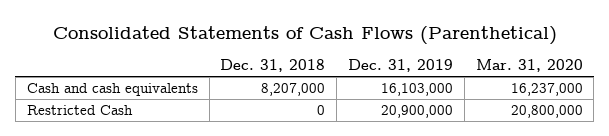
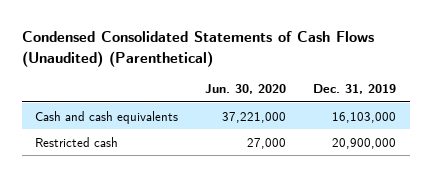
[52,25,557,45] Consolidated Statements of Cash Flows (Parenthetical) -> [21,31,374,67] Condensed Consolidated Statements of Cash Flows (Unaudited) (Parenthetical)
[220,59,326,73] Dec. 31, 2018 -> none
[475,59,583,73] Mar. 31, 2020 -> none
none -> [205,84,287,95] Jun. 30, 2020
[26,105,133,116] Restricted Cash -> [35,136,119,147] Restricted cash

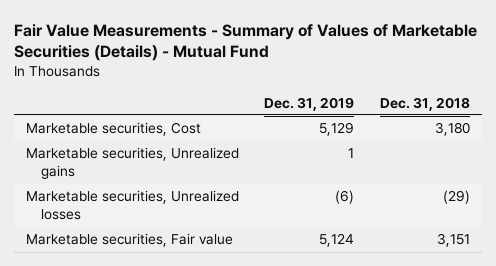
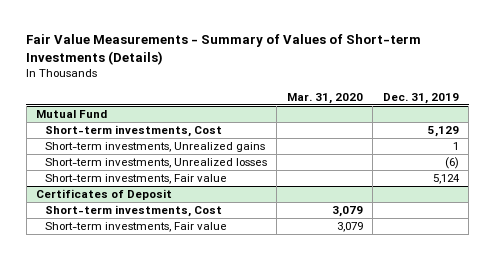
[13,23,477,62] Fair Value Measurements - Summary of Values of Marketable Securities (Details) - Mutual Fund -> [26,34,422,65] Fair Value Measurements - Summary of Values of Short-term Investments (Details)
[379,96,470,111] Dec. 31, 2018 -> none
none -> [286,93,363,105] Mar. 31, 2020
none -> [36,110,108,119] Mutual Fund
[26,122,202,137] Marketable securities, Cost -> [44,125,222,138] Short-term investments, Cost
[26,147,240,180] Marketable securities, Unrealized gains -> [44,142,265,153] Short-term investments, Unrealized gains
[26,190,240,221] Marketable securities, Unrealized losses -> [44,158,267,169] Short-term investments, Unrealized losses
[26,233,234,248] Marketable securities, Fair value -> [44,174,227,185] Short-term investments, Fair value
none -> [36,189,173,201] Certificates of Deposit
none -> [44,205,222,218] Short-term investments, Cost
none -> [44,222,227,233] Short-term investments, Fair value

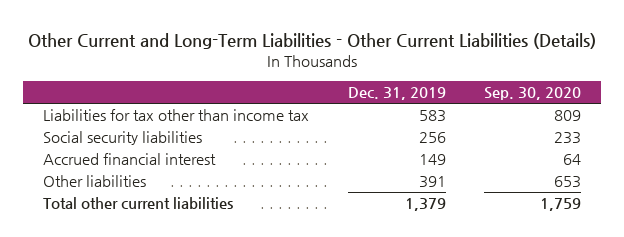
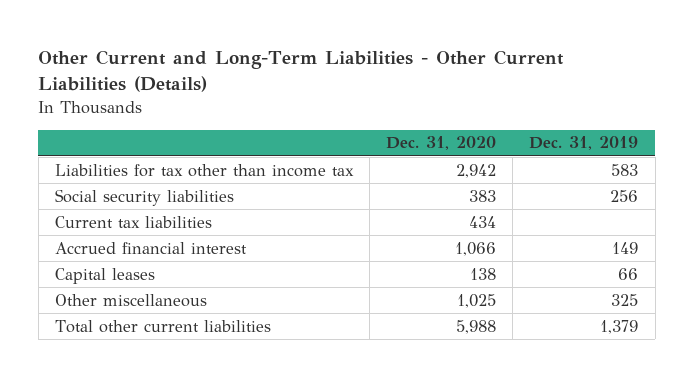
[484,87,582,101] Sep. 30, 2020 -> none
none -> [386,136,497,151] Dec. 31, 2020
none -> [55,215,213,228] Current tax liabilities
[42,175,146,188] Other liabilities -> none
none -> [55,267,156,284] Capital leases
none -> [55,293,208,307] Other miscellaneous

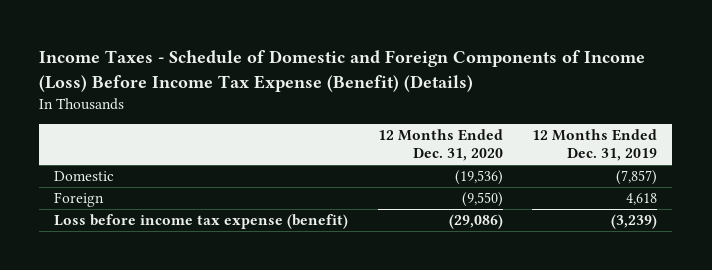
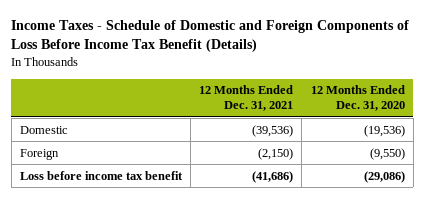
[39,50,646,92] Income Taxes - Schedule of Domestic and Foreign Components of Income (Loss) Before Income Tax Expense (Benefit) (Details) -> [11,20,410,53] Income Taxes - Schedule of Domestic and Foreign Components of Loss Before Income Tax Benefit (Details)
[532,129,658,162] 12 Months Ended Dec. 31, 2019 -> none
none -> [199,85,294,111] 12 Months Ended Dec. 31, 2021
[54,214,349,230] Loss before income tax expense (benefit) -> [19,170,183,180] Loss before income tax benefit

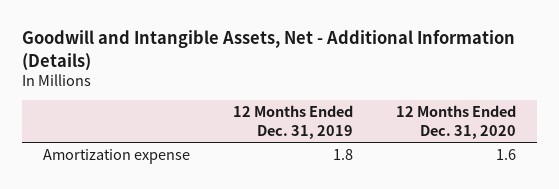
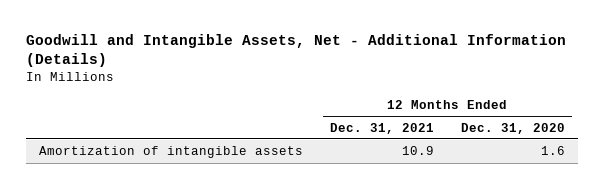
[233,105,354,139] 12 Months Ended Dec. 31, 2019 -> none
none -> [330,122,435,134] Dec. 31, 2021
[43,149,191,165] Amortization expense -> [39,146,304,159] Amortization of intangible assets

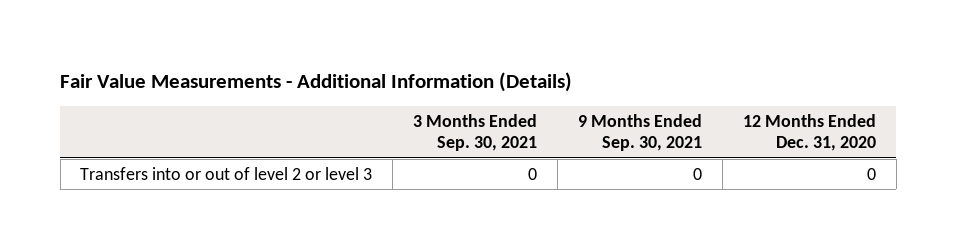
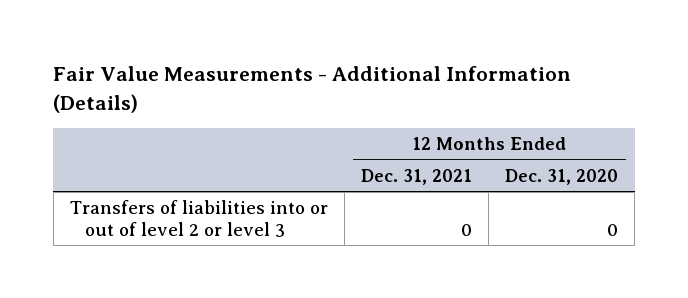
[413,113,538,152] 3 Months Ended Sep. 30, 2021 -> none
[578,113,703,152] 9 Months Ended Sep. 30, 2021 -> none
none -> [360,168,472,185] Dec. 31, 2021
[80,166,373,180] Transfers into or out of level 2 or level 3 -> [69,200,328,237] Transfers of liabilities into or out of level 2 or level 3

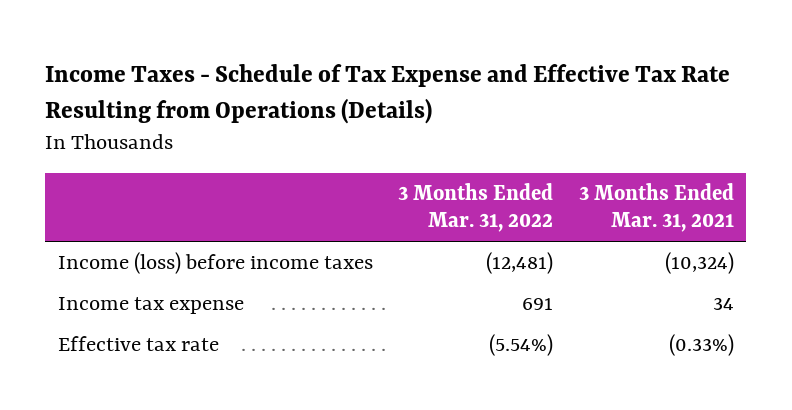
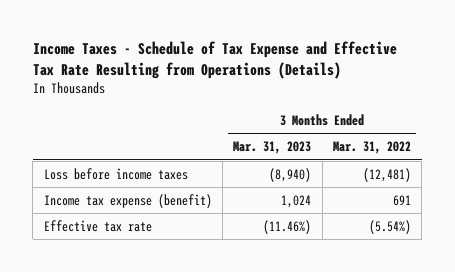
[578,182,734,233] 3 Months Ended Mar. 31, 2021 -> none
none -> [233,141,312,155] Mar. 31, 2023
[58,252,374,275] Income (loss) before income taxes -> [43,167,188,180] Loss before income taxes
[58,297,245,315] Income tax expense -> [43,193,212,208] Income tax expense (benefit)

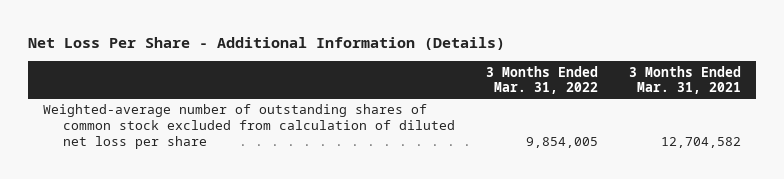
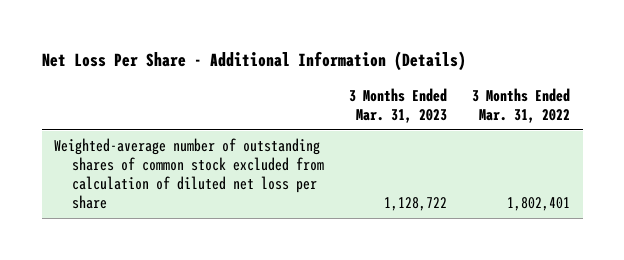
[628,65,741,95] 3 Months Ended Mar. 31, 2021 -> none
none -> [349,88,448,124] 3 Months Ended Mar. 31, 2023
[526,136,599,148] 9,854,005 -> [507,197,571,212] 1,802,401

